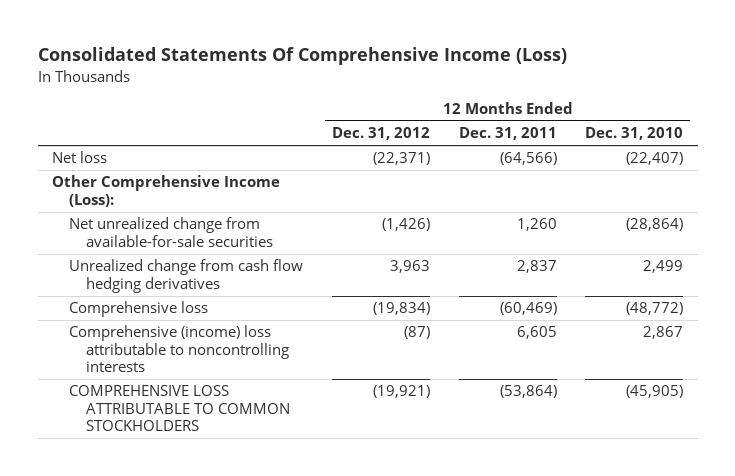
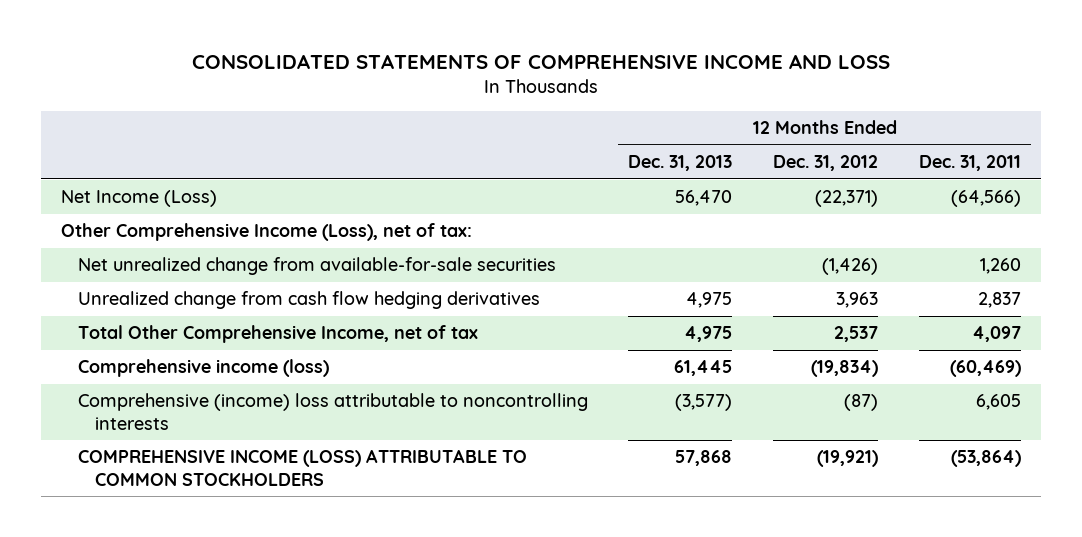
[37,47,567,66] Consolidated Statements Of Comprehensive Income (Loss) -> [191,53,890,69] CONSOLIDATED STATEMENTS OF COMPREHENSIVE INCOME AND LOSS
[585,127,684,141] Dec. 31, 2010 -> none
none -> [628,155,733,172] Dec. 31, 2013
[52,151,108,164] Net loss -> [61,190,218,208] Net Income (Loss)
[52,175,281,207] Other Comprehensive Income (Loss): -> [61,223,473,242] Other Comprehensive Income (Loss), net of tax:
none -> [77,325,478,344] Total Other Comprehensive Income, net of tax
[69,301,209,318] Comprehensive loss -> [77,359,329,378] Comprehensive income (loss)
[69,385,291,432] COMPREHENSIVE LOSS ATTRIBUTABLE TO COMMON STOCKHOLDERS -> [77,449,527,486] COMPREHENSIVE INCOME (LOSS) ATTRIBUTABLE TO COMMON STOCKHOLDERS

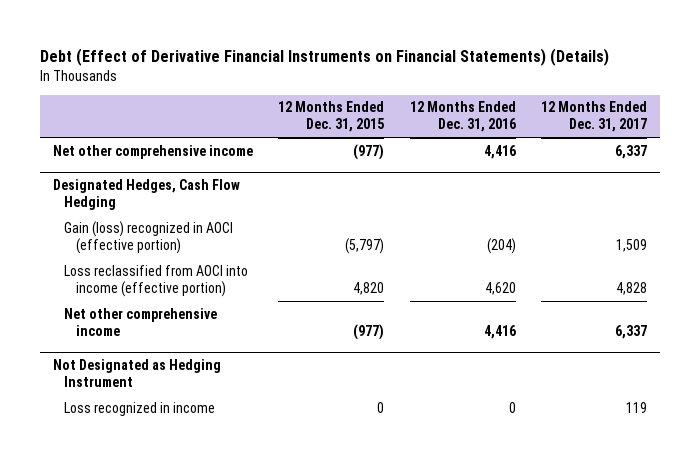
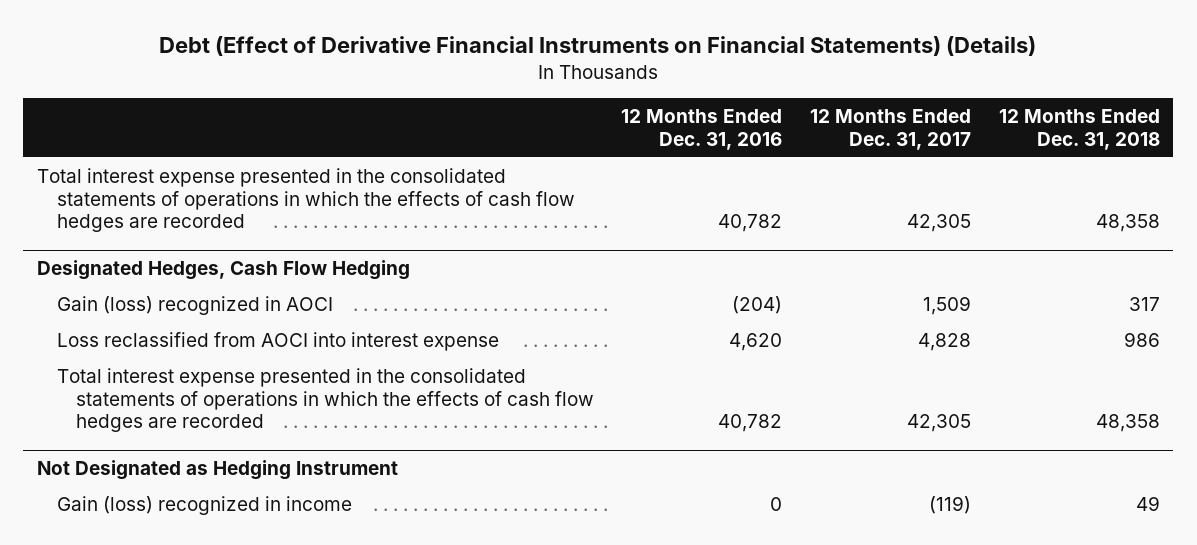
[278,101,385,133] 12 Months Ended Dec. 31, 2015 -> none
none -> [998,109,1160,150] 12 Months Ended Dec. 31, 2018
[53,144,254,159] Net other comprehensive income -> none
none -> [37,168,575,233] Total interest expense presented in the consolidated statements of operations in which the effects of cash flow hedges are recorded
[64,307,218,336] Net other comprehensive income -> none
[64,220,234,254] Gain (loss) recognized in AOCI (effective portion) -> [56,296,333,316] Gain (loss) recognized in AOCI
[64,264,249,297] Loss reclassified from AOCI into income (effective portion) -> [56,332,499,352] Loss reclassified from AOCI into interest expense
none -> [56,368,594,433] Total interest expense presented in the consolidated statements of operations in which the effects of cash flow hedges are recorded
[64,401,216,416] Loss recognized in income -> [56,496,352,516] Gain (loss) recognized in income
[626,401,648,413] 119 -> [929,496,972,515] (119)

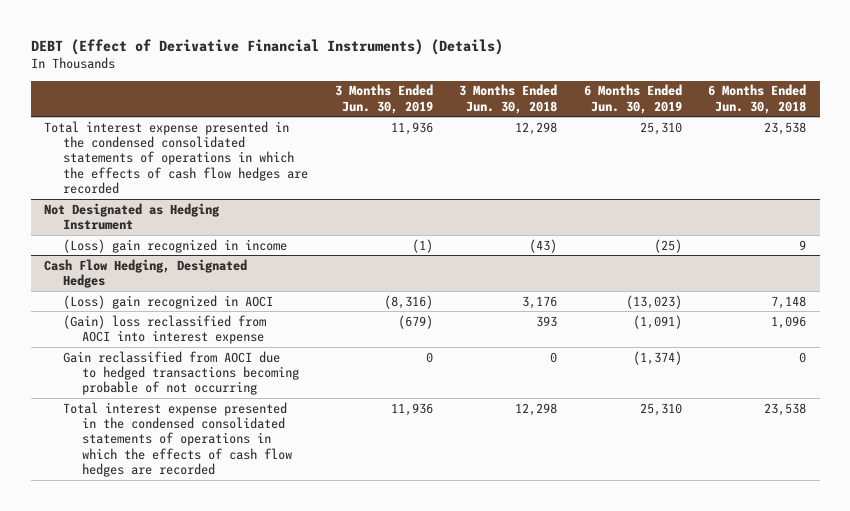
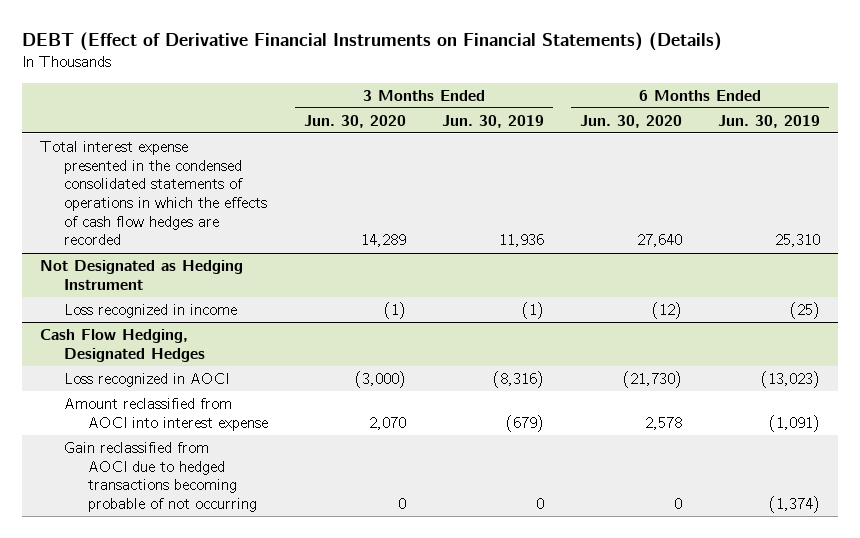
[30,38,503,55] DEBT (Effect of Derivative Financial Instruments) (Details) -> [22,32,723,52] DEBT (Effect of Derivative Financial Instruments on Financial Statements) (Details)
[459,84,558,114] 3 Months Ended Jun. 30, 2018 -> none
[708,84,807,114] 6 Months Ended Jun. 30, 2018 -> none
none -> [304,114,407,128] Jun. 30, 2020
none -> [580,114,683,128] Jun. 30, 2020
[63,238,288,253] (Loss) gain recognized in income -> [64,303,238,318] Loss recognized in income
[63,294,274,309] (Loss) gain recognized in AOCI -> [64,372,230,387] Loss recognized in AOCI
[63,314,267,345] (Gain) loss reclassified from AOCI into interest expense -> [64,397,269,431] Amount reclassified from AOCI into interest expense
[63,401,293,478] Total interest expense presented in the condensed consolidated statements of operations in which the effects of cash flow hedges are recorded -> none

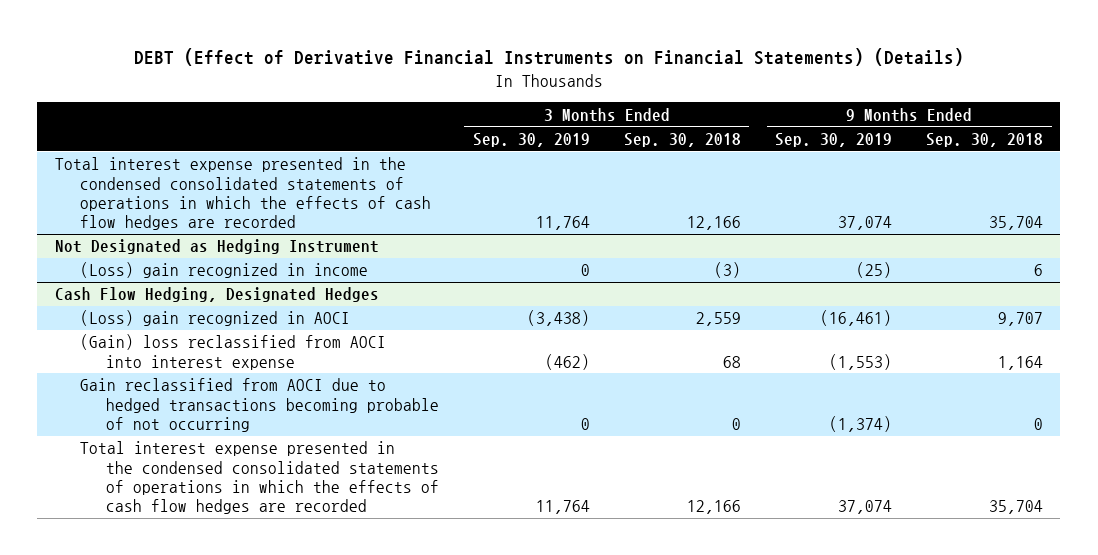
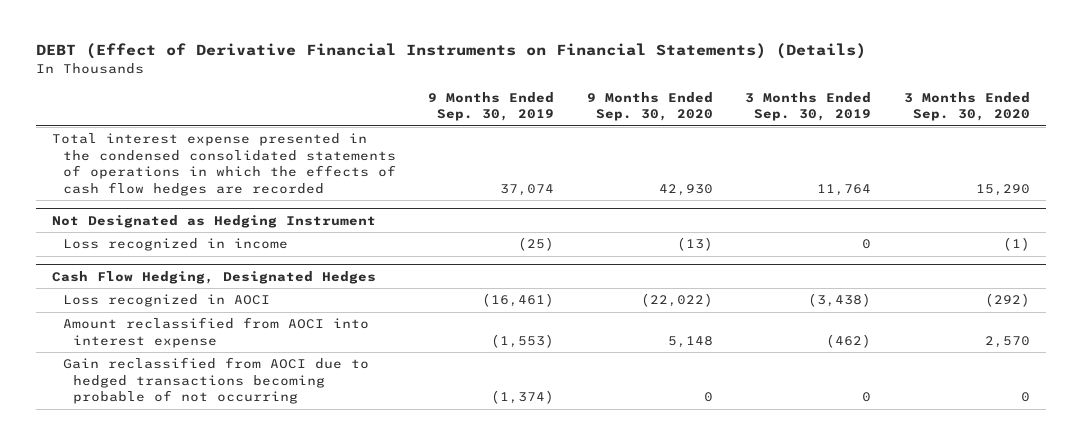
[623,133,741,148] Sep. 30, 2018 -> none
[926,133,1044,148] Sep. 30, 2018 -> none
none -> [586,91,713,122] 9 Months Ended Sep. 30, 2020
none -> [903,91,1030,122] 3 Months Ended Sep. 30, 2020
[80,262,369,279] (Loss) gain recognized in income -> [62,238,288,252] Loss recognized in income
[80,310,351,327] (Loss) gain recognized in AOCI -> [62,294,270,308] Loss recognized in AOCI
[80,334,387,370] (Gain) loss reclassified from AOCI into interest expense -> [62,317,369,348] Amount reclassified from AOCI into interest expense
[80,441,439,515] Total interest expense presented in the condensed consolidated statements of operations in which the effects of cash flow hedges are recorded -> none

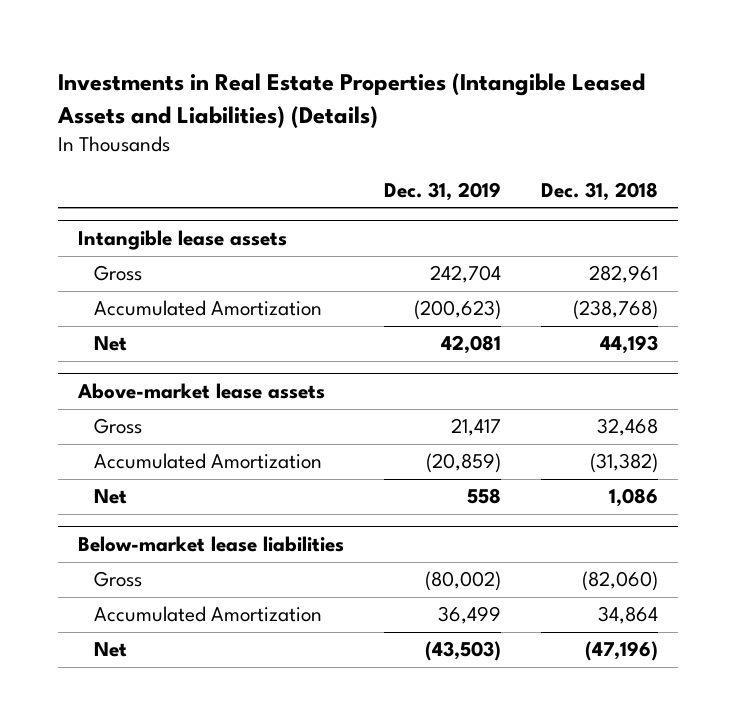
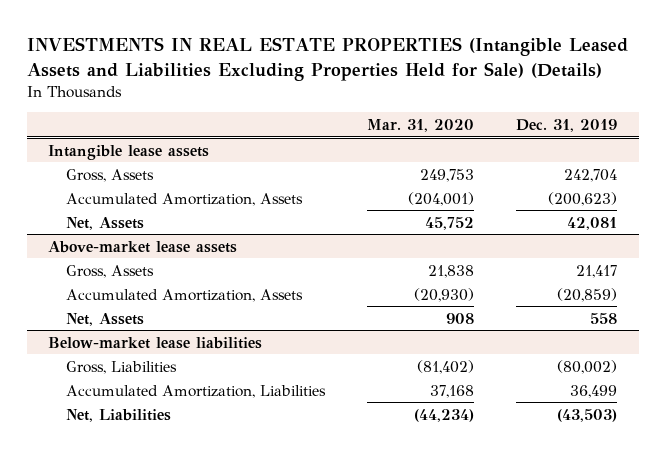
[56,73,645,128] Investments in Real Estate Properties (Intangible Leased Assets and Liabilities) (Details) -> [26,37,628,81] INVESTMENTS IN REAL ESTATE PROPERTIES (Intangible Leased Assets and Liabilities Excluding Properties Held for Sale) (Details)
[541,181,659,201] Dec. 31, 2018 -> none
none -> [366,118,474,132] Mar. 31, 2020
[93,265,142,282] Gross -> [65,168,154,182] Gross, Assets
[93,300,322,317] Accumulated Amortization -> [65,192,303,206] Accumulated Amortization, Assets
[93,336,127,352] Net -> [65,216,144,230] Net, Assets
[93,418,142,435] Gross -> [65,264,154,278] Gross, Assets
[93,453,322,470] Accumulated Amortization -> [65,288,303,302] Accumulated Amortization, Assets
[93,489,127,505] Net -> [65,312,144,326] Net, Assets
[93,571,142,588] Gross -> [65,360,177,374] Gross, Liabilities
[93,606,322,623] Accumulated Amortization -> [65,384,326,398] Accumulated Amortization, Liabilities
[93,642,127,658] Net -> [65,408,171,422] Net, Liabilities

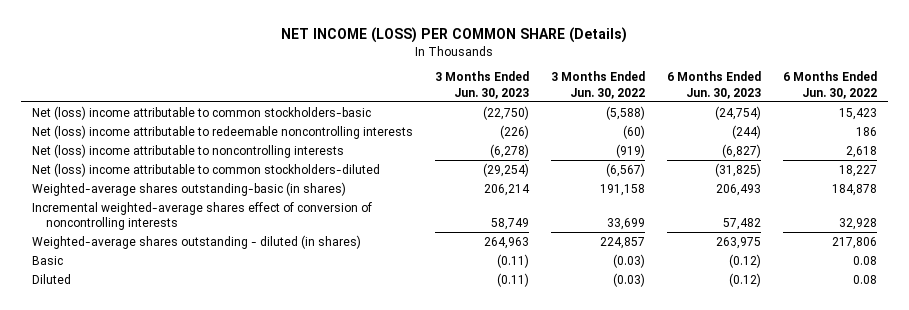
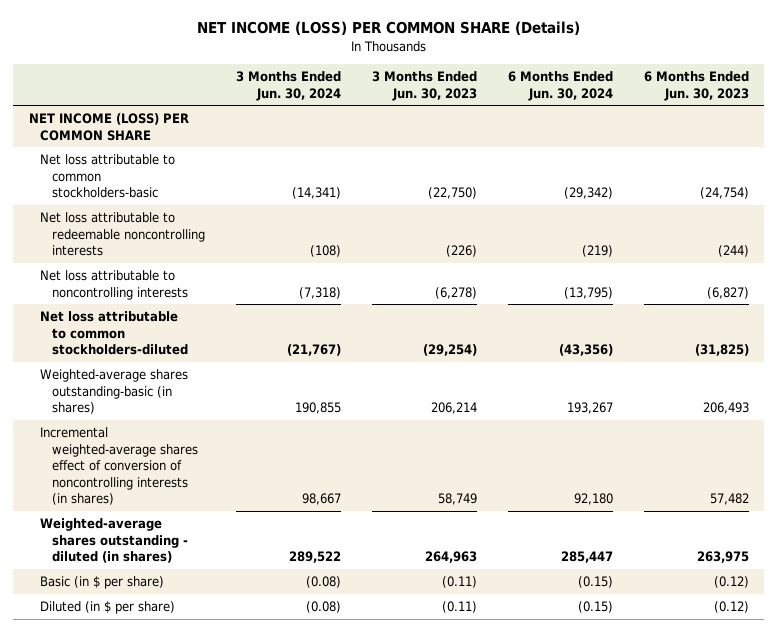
[550,71,645,99] 3 Months Ended Jun. 30, 2022 -> none
[783,71,878,99] 6 Months Ended Jun. 30, 2022 -> none
none -> [236,71,342,101] 3 Months Ended Jun. 30, 2024
none -> [507,71,613,101] 6 Months Ended Jun. 30, 2024
none -> [28,113,189,141] NET INCOME (LOSS) PER COMMON SHARE
[31,105,371,120] Net (loss) income attributable to common stockholders-basic -> [40,154,176,199] Net loss attributable to common stockholders-basic
[31,124,413,139] Net (loss) income attributable to redeemable noncontrolling interests -> [40,212,206,257] Net loss attributable to redeemable noncontrolling interests
[31,143,344,158] Net (loss) income attributable to noncontrolling interests -> [40,270,189,300] Net loss attributable to noncontrolling interests
[31,162,380,177] Net (loss) income attributable to common stockholders-diluted -> [40,311,189,356] Net loss attributable to common stockholders-diluted
[31,201,372,230] Incremental weighted-average shares effect of conversion of noncontrolling interests -> [40,427,199,506] Incremental weighted-average shares effect of conversion of noncontrolling interests (in shares)
[31,255,63,265] Basic -> [40,576,165,590] Basic (in $ per share)
[31,273,71,284] Diluted -> [40,601,176,615] Diluted (in $ per share)

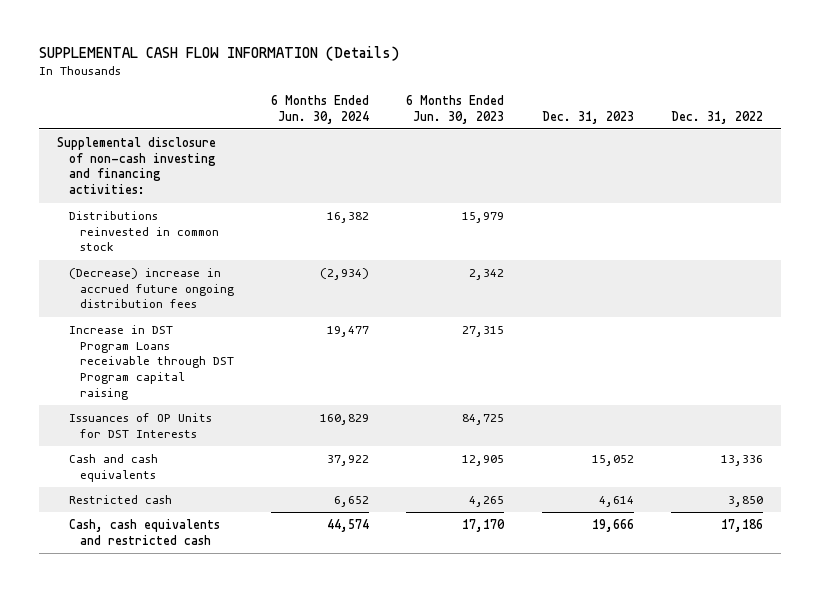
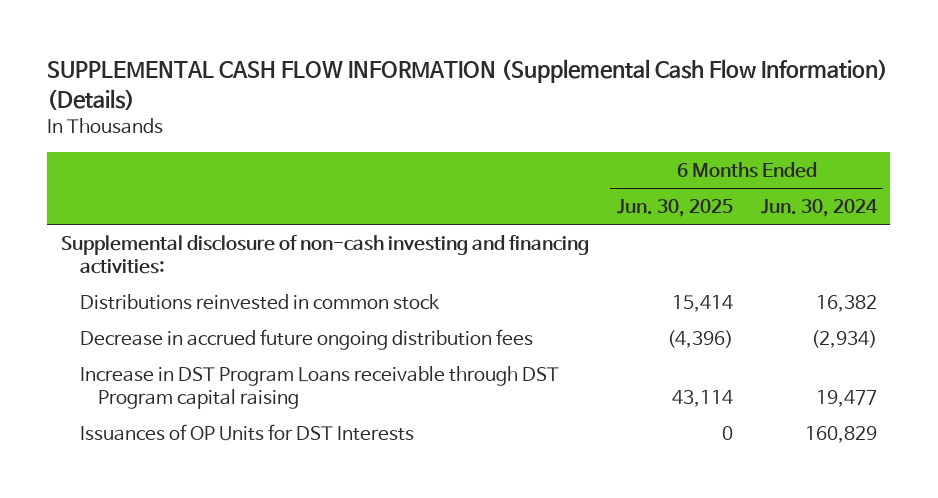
[38,46,399,62] SUPPLEMENTAL CASH FLOW INFORMATION (Details) -> [47,59,889,110] SUPPLEMENTAL CASH FLOW INFORMATION (Supplemental Cash Flow Information) (Details)
[406,94,505,124] 6 Months Ended Jun. 30, 2023 -> none
[541,110,634,124] Dec. 31, 2023 -> none
[670,110,763,124] Dec. 31, 2022 -> none
none -> [616,199,733,218] Jun. 30, 2025
[68,268,234,309] (Decrease) increase in accrued future ongoing distribution fees -> [79,328,533,350] Decrease in accrued future ongoing distribution fees
[68,454,158,482] Cash and cash equivalents -> none
[68,495,172,505] Restricted cash -> none
[68,519,220,545] Cash, cash equivalents and restricted cash -> none

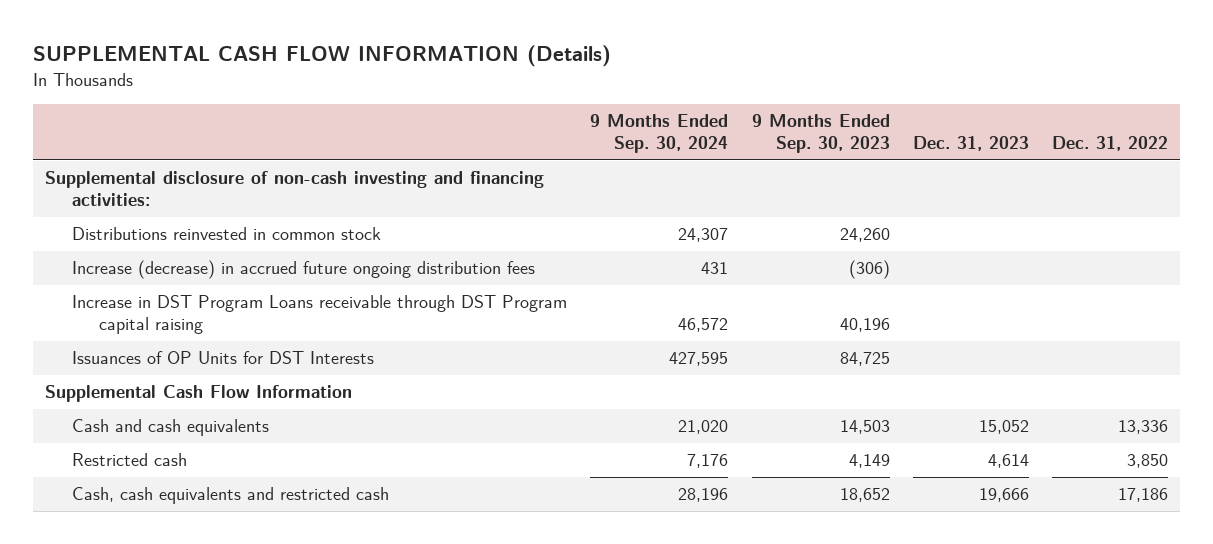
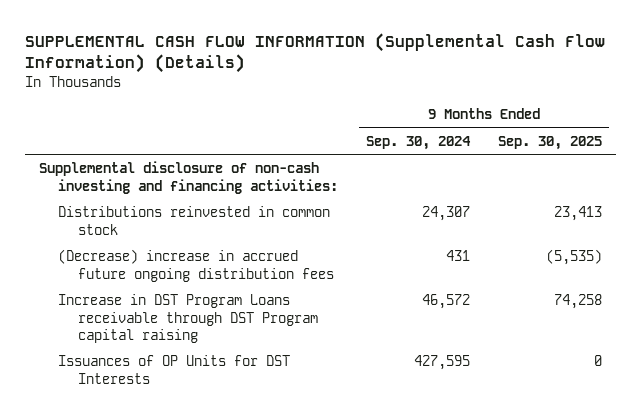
[33,45,612,68] SUPPLEMENTAL CASH FLOW INFORMATION (Details) -> [25,32,606,74] SUPPLEMENTAL CASH FLOW INFORMATION (Supplemental Cash Flow Information) (Details)
[751,113,890,154] 9 Months Ended Sep. 30, 2023 -> none
[912,136,1029,152] Dec. 31, 2023 -> none
[1052,136,1169,152] Dec. 31, 2022 -> none
none -> [498,135,603,150] Sep. 30, 2025
[72,260,536,280] Increase (decrease) in accrued future ongoing distribution fees -> [58,249,334,282] (Decrease) increase in accrued future ongoing distribution fees
[44,385,352,403] Supplemental Cash Flow Information -> none
[72,419,270,437] Cash and cash equivalents -> none
[72,453,188,467] Restricted cash -> none
[72,487,390,505] Cash, cash equivalents and restricted cash -> none

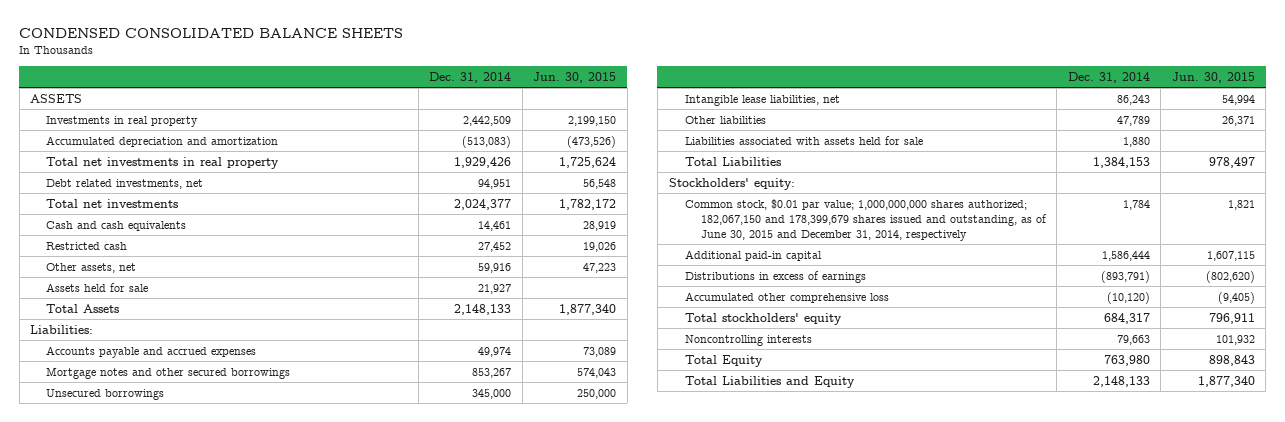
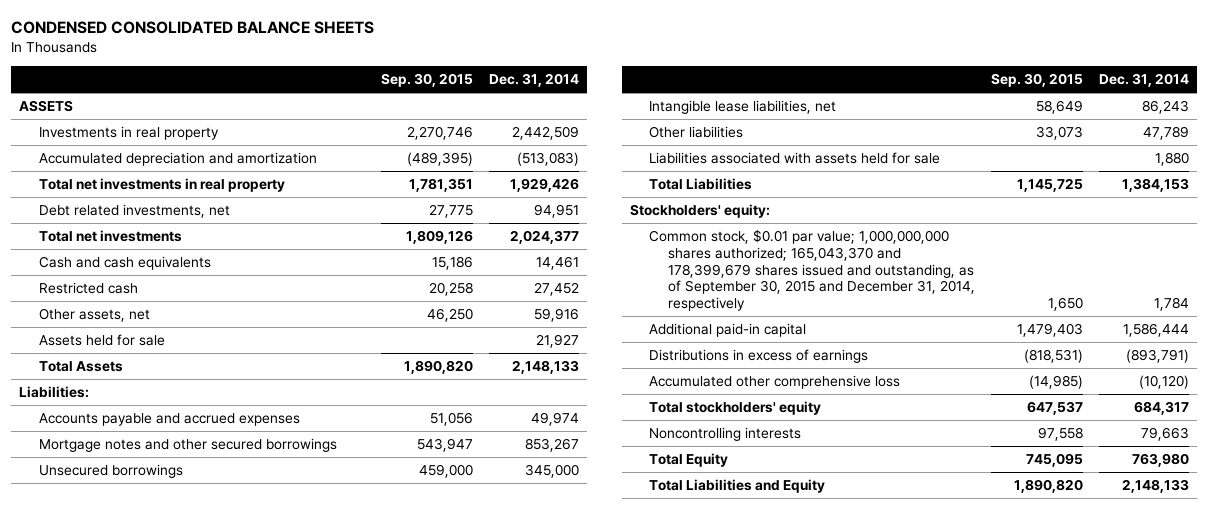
[533,71,617,83] Jun. 30, 2015 -> none
none -> [380,73,473,88] Sep. 30, 2015
[684,198,1047,241] Common stock, $0.01 par value; 1,000,000,000 shares authorized; 182,067,150 and 178,399,679 shares issued and outstanding, as of June 30, 2015 and December 31, 2014, respectively -> [649,229,976,312] Common stock, $0.01 par value; 1,000,000,000 shares authorized; 165,043,370 and 178,399,679 shares issued and outstanding, as of September 30, 2015 and December 31, 2014, respectively

